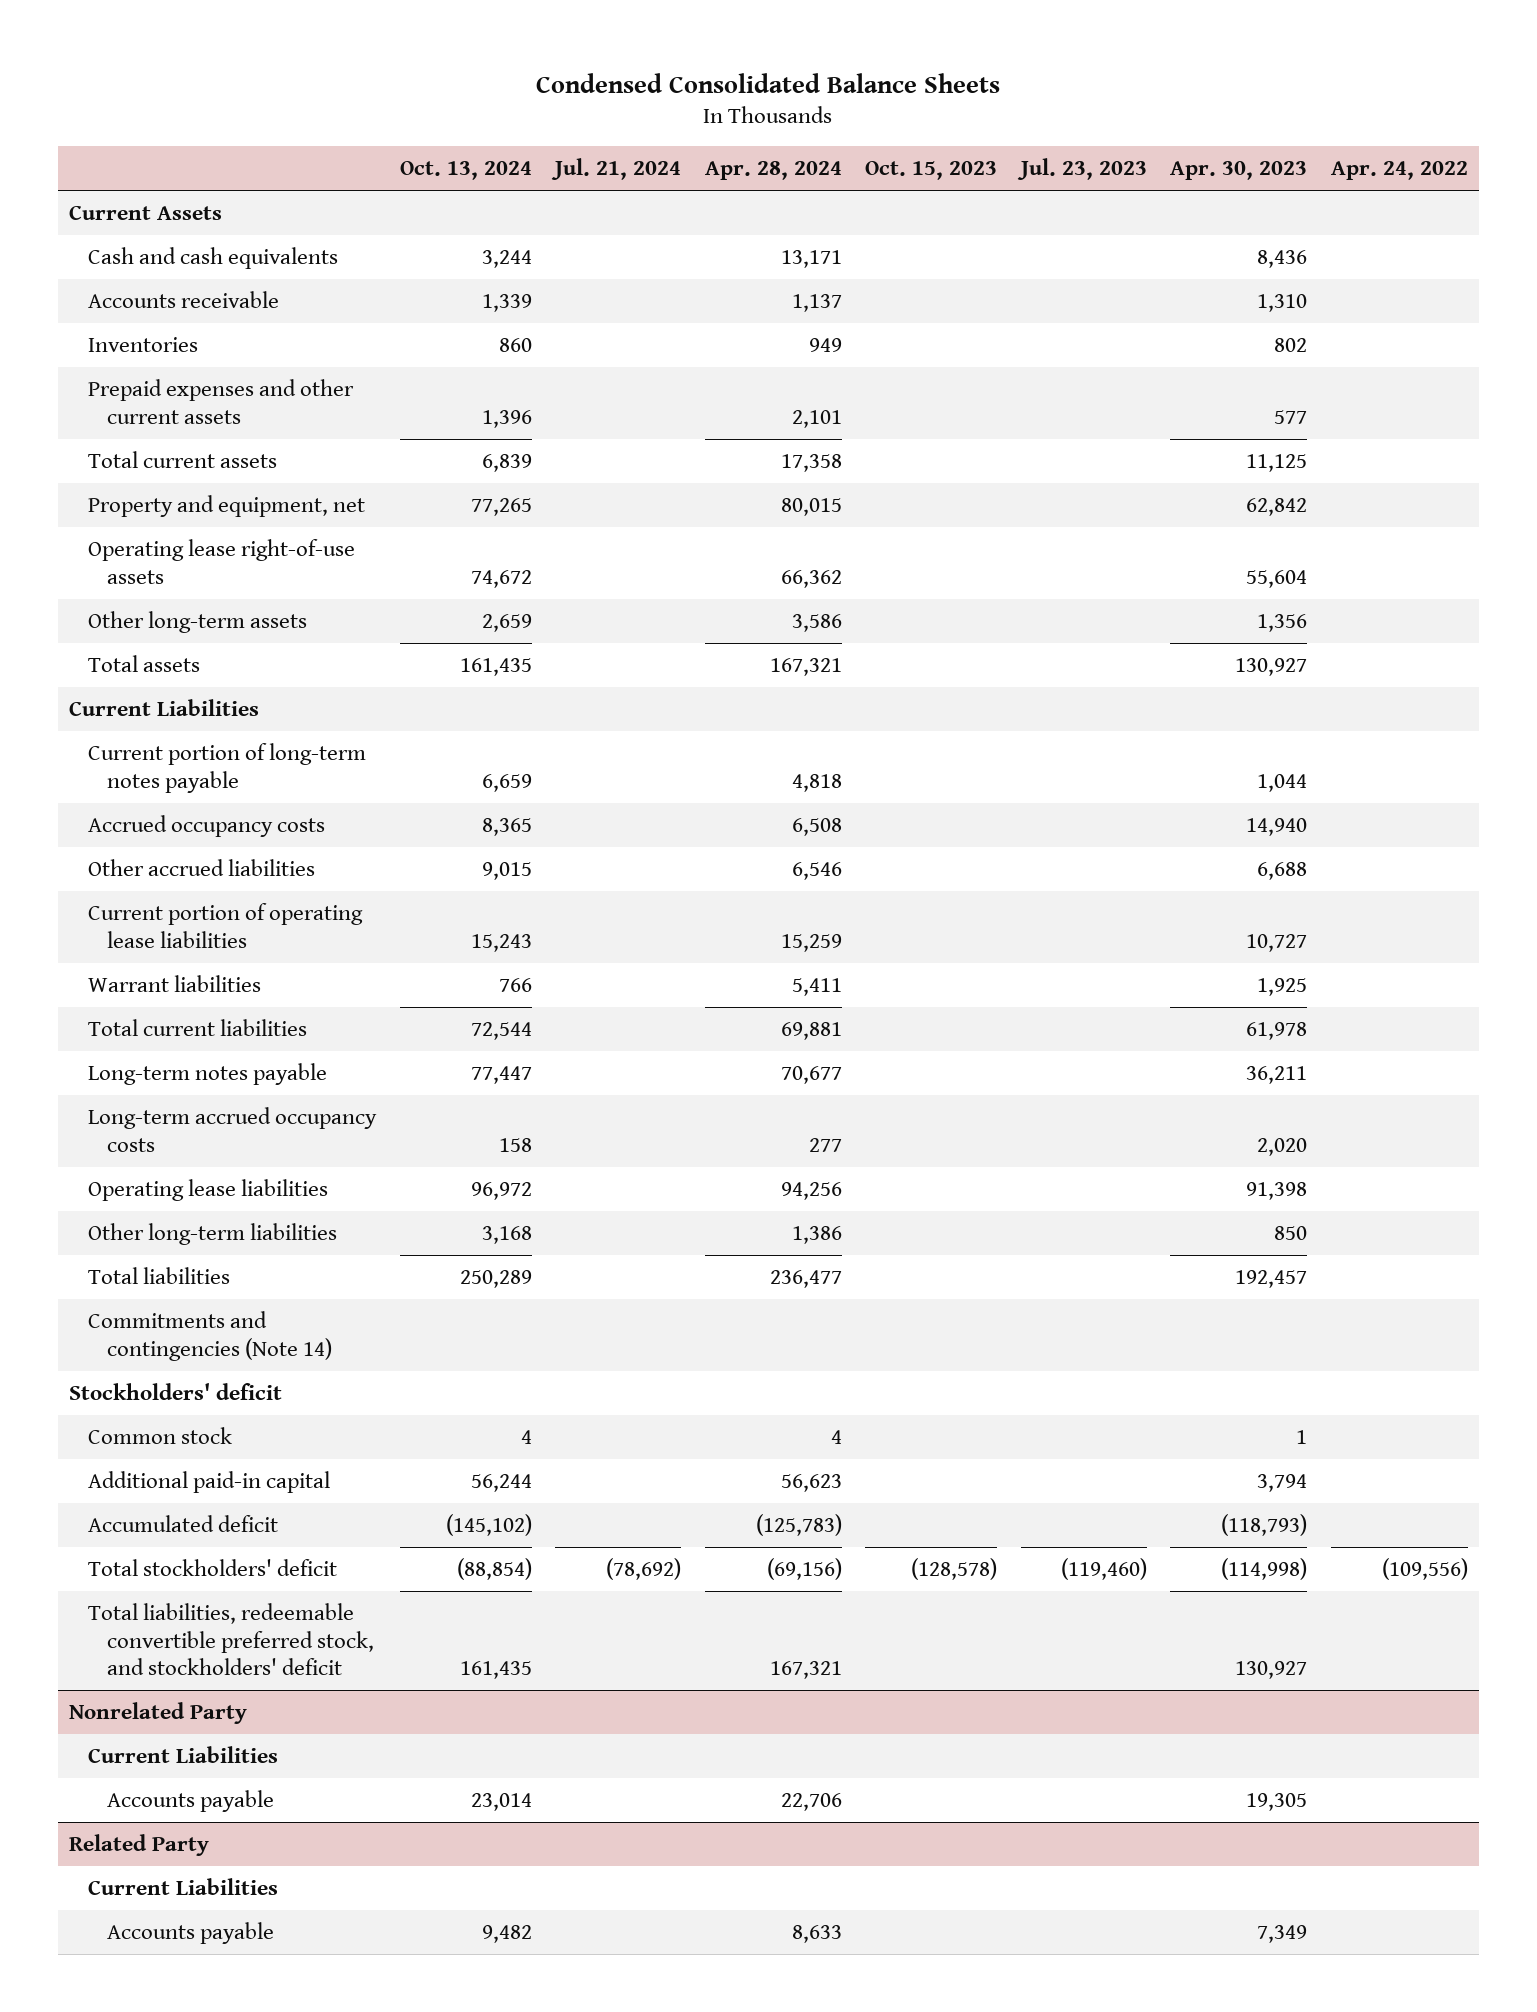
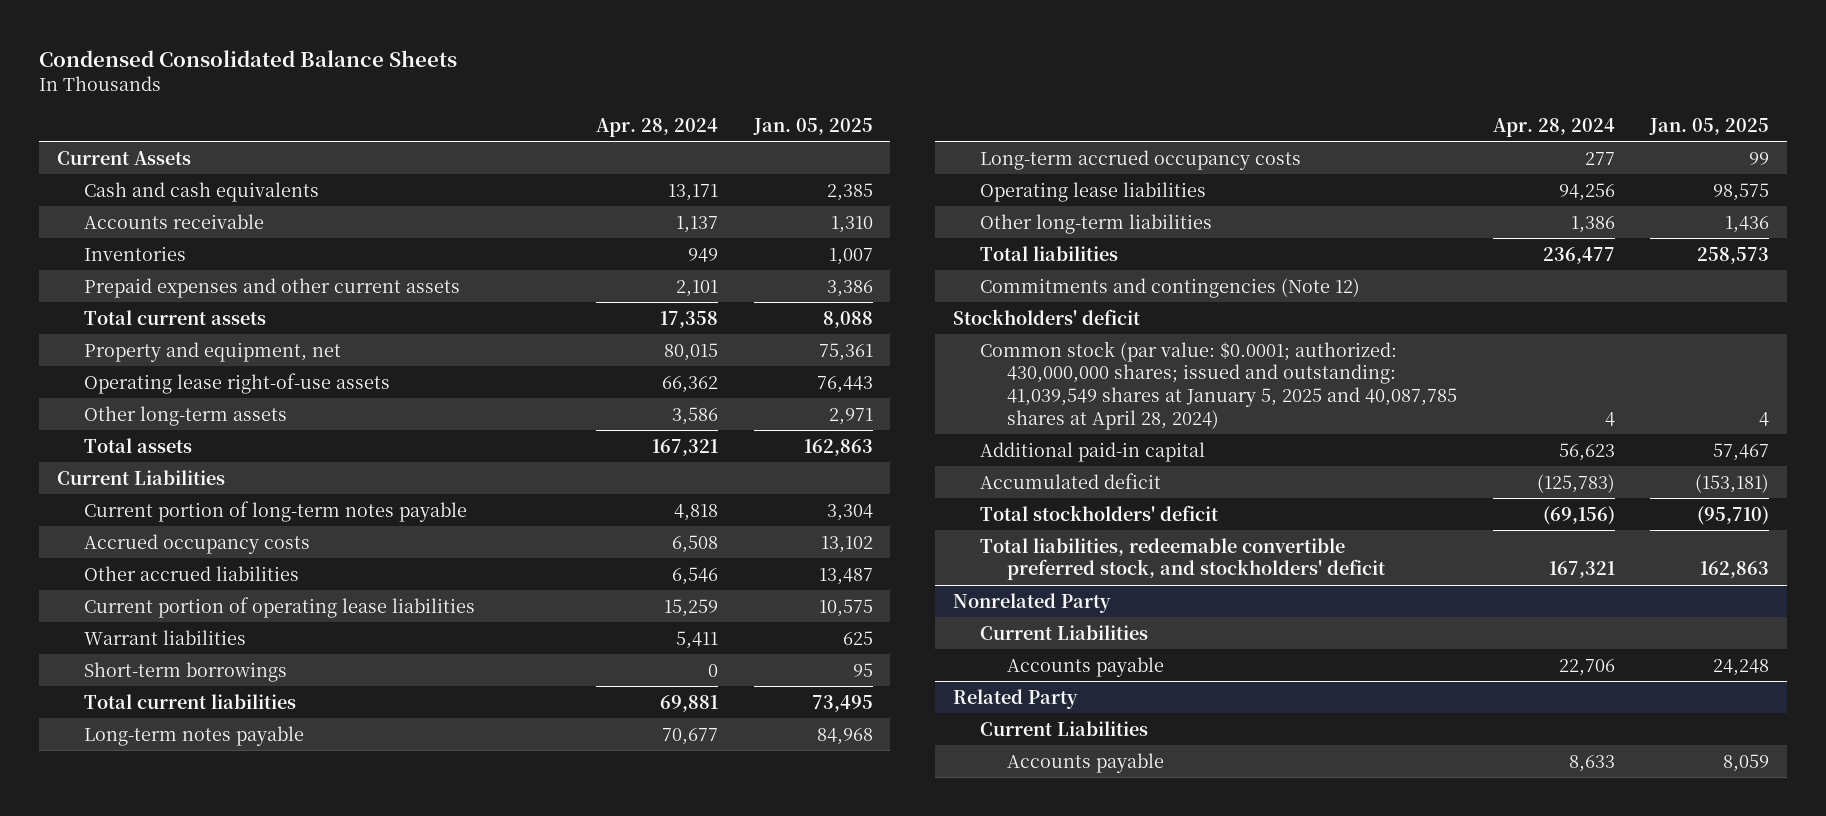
[399,160,532,180] Oct. 13, 2024 -> none
[551,157,682,180] Jul. 21, 2024 -> none
[865,160,998,180] Oct. 15, 2023 -> none
[1016,157,1147,180] Jul. 23, 2023 -> none
[1170,160,1308,180] Apr. 30, 2023 -> none
[1330,160,1468,180] Apr. 24, 2022 -> none
none -> [752,117,873,135] Jan. 05, 2025
none -> [83,661,287,682] Short-term borrowings
[88,1311,333,1361] Commitments and contingencies (Note 14) -> [980,277,1361,298] Commitments and contingencies (Note 12)
[88,1427,233,1445] Common stock -> [980,340,1458,430] Common stock (par value: $0.0001; authorized: 430,000,000 shares; issued and outstanding: 41,039,549 shares at January 5, 2025 and 40,087,785 shares at April 28, 2024)

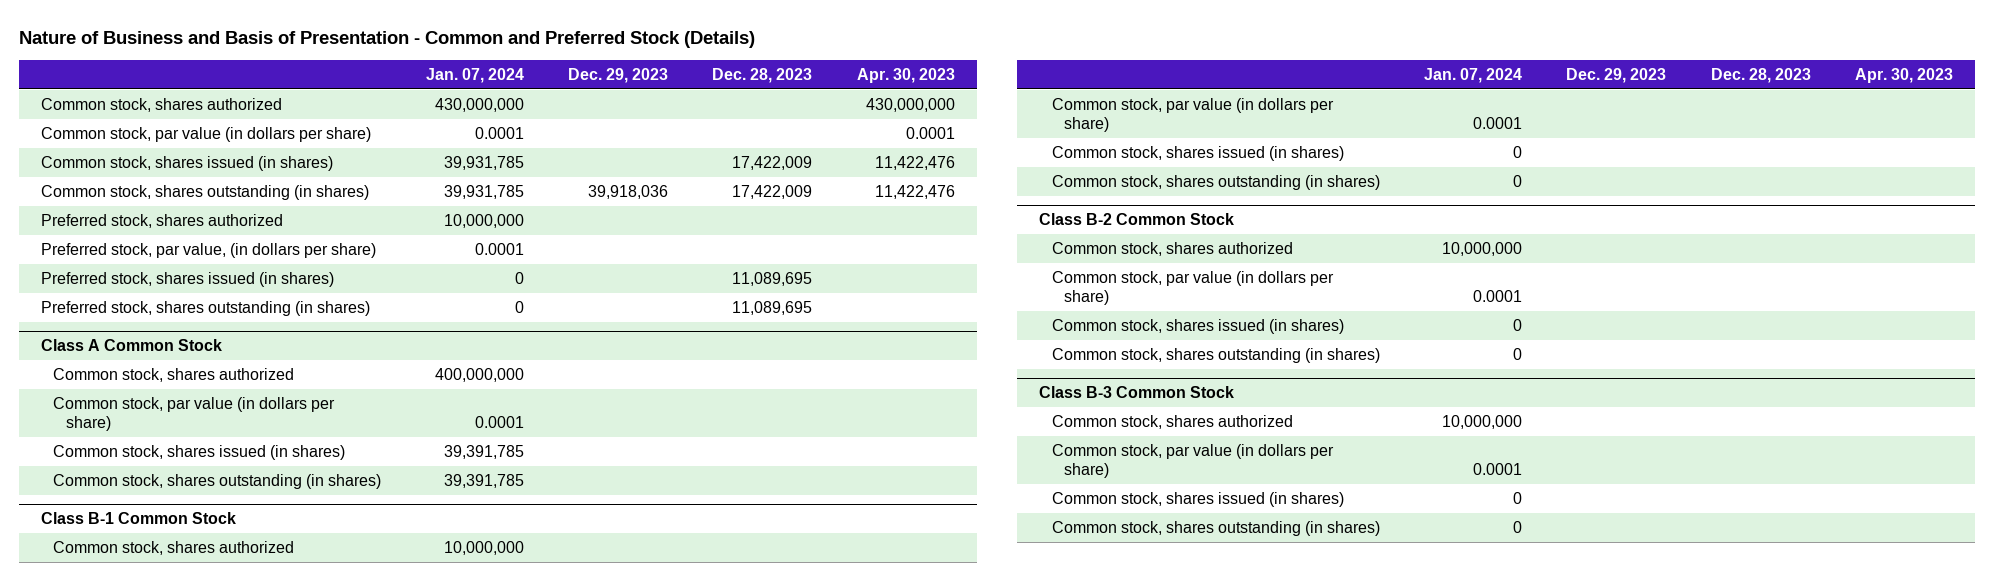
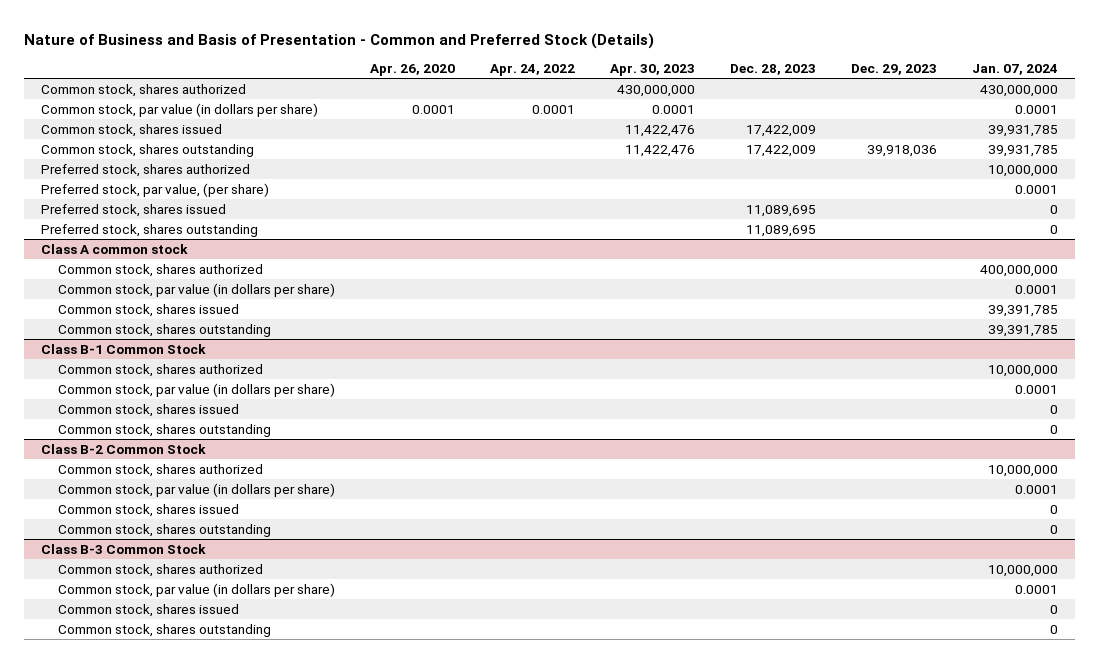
none -> [369,63,455,76] Apr. 26, 2020
none -> [489,63,575,76] Apr. 24, 2022
[40,155,333,171] Common stock, shares issued (in shares) -> [41,123,223,137] Common stock, shares issued
[40,184,369,200] Common stock, shares outstanding (in shares) -> [41,143,255,157] Common stock, shares outstanding
[40,242,376,258] Preferred stock, par value, (in dollars per share) -> [41,182,270,197] Preferred stock, par value, (per share)
[40,271,334,287] Preferred stock, shares issued (in shares) -> [41,203,227,217] Preferred stock, shares issued
[40,300,370,316] Preferred stock, shares outstanding (in shares) -> [41,223,259,237] Preferred stock, shares outstanding
[40,339,222,352] Class A Common Stock -> [41,243,189,254] Class A common stock
[53,444,346,460] Common stock, shares issued (in shares) -> [57,303,239,317] Common stock, shares issued
[53,473,382,489] Common stock, shares outstanding (in shares) -> [57,323,271,337] Common stock, shares outstanding
[1051,145,1344,161] Common stock, shares issued (in shares) -> [57,403,239,417] Common stock, shares issued
[1051,174,1380,190] Common stock, shares outstanding (in shares) -> [57,423,271,437] Common stock, shares outstanding
[1051,318,1344,334] Common stock, shares issued (in shares) -> [57,503,239,517] Common stock, shares issued
[1051,347,1380,363] Common stock, shares outstanding (in shares) -> [57,523,271,537] Common stock, shares outstanding
[1051,491,1344,507] Common stock, shares issued (in shares) -> [57,603,239,617] Common stock, shares issued
[1051,520,1380,536] Common stock, shares outstanding (in shares) -> [57,623,271,637] Common stock, shares outstanding

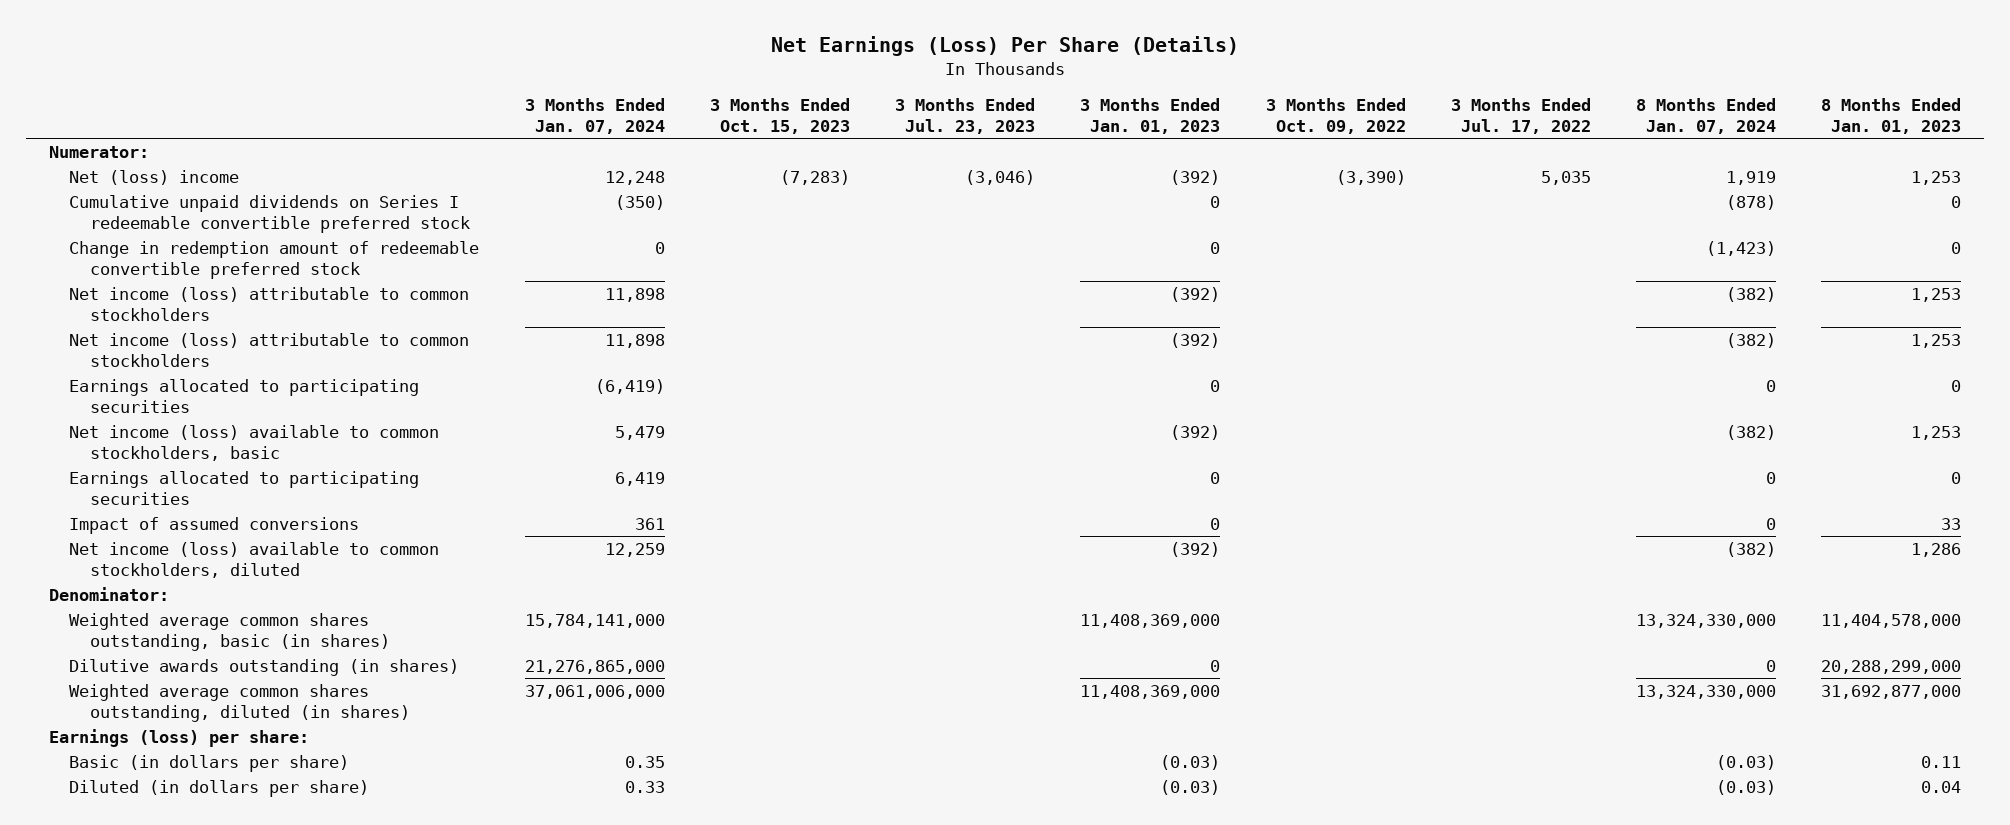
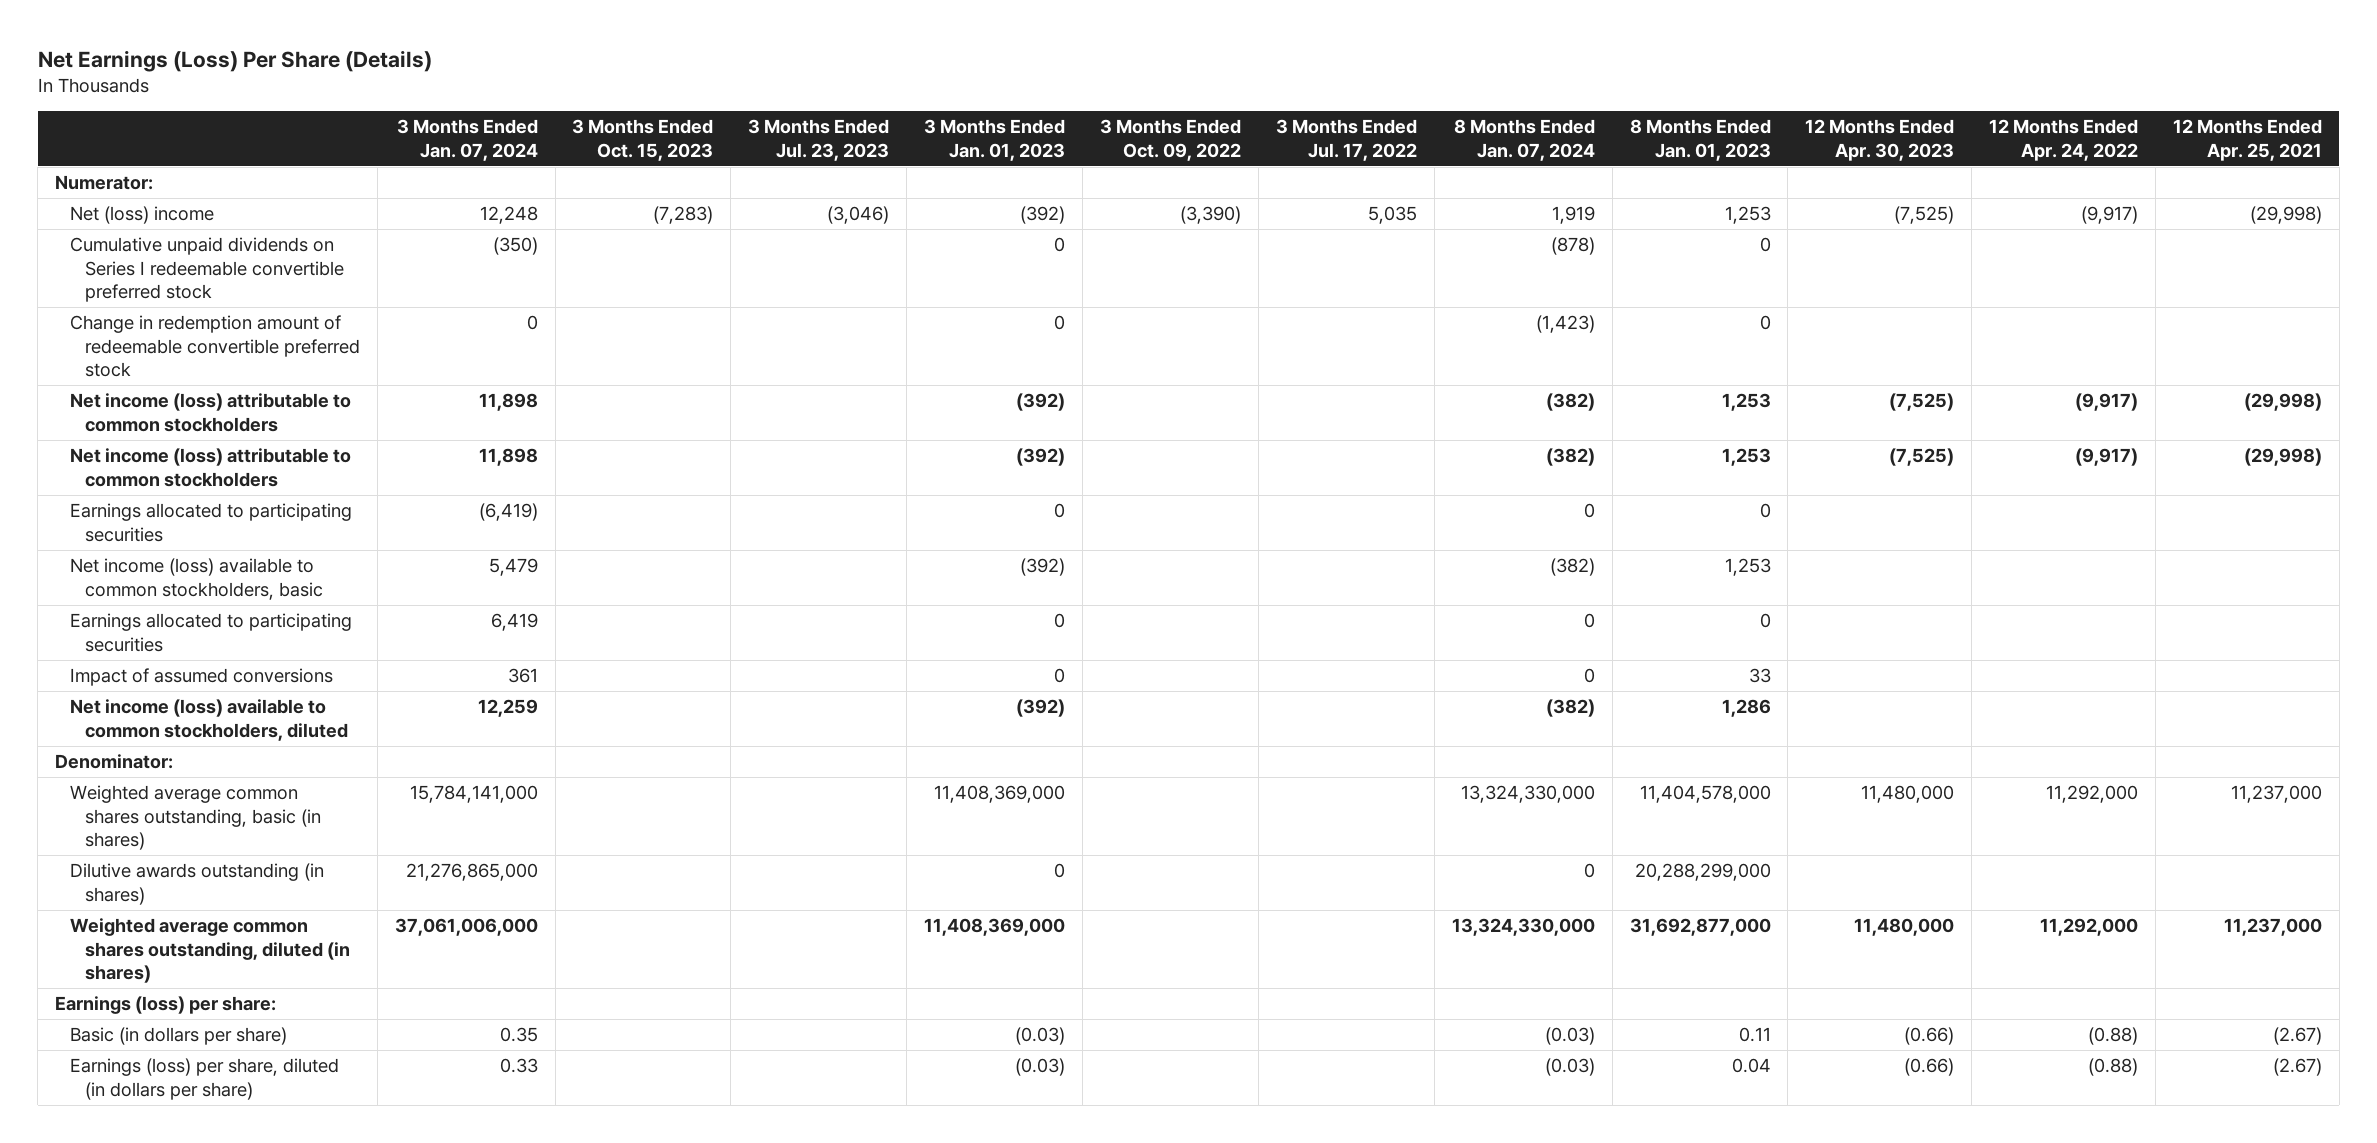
none -> [1805,119,1955,161] 12 Months Ended Apr. 30, 2023
none -> [1989,119,2139,161] 12 Months Ended Apr. 24, 2022
none -> [2173,119,2323,161] 12 Months Ended Apr. 25, 2021
[69,779,370,797] Diluted (in dollars per share) -> [70,1058,340,1100] Earnings (loss) per share, diluted (in dollars per share)

